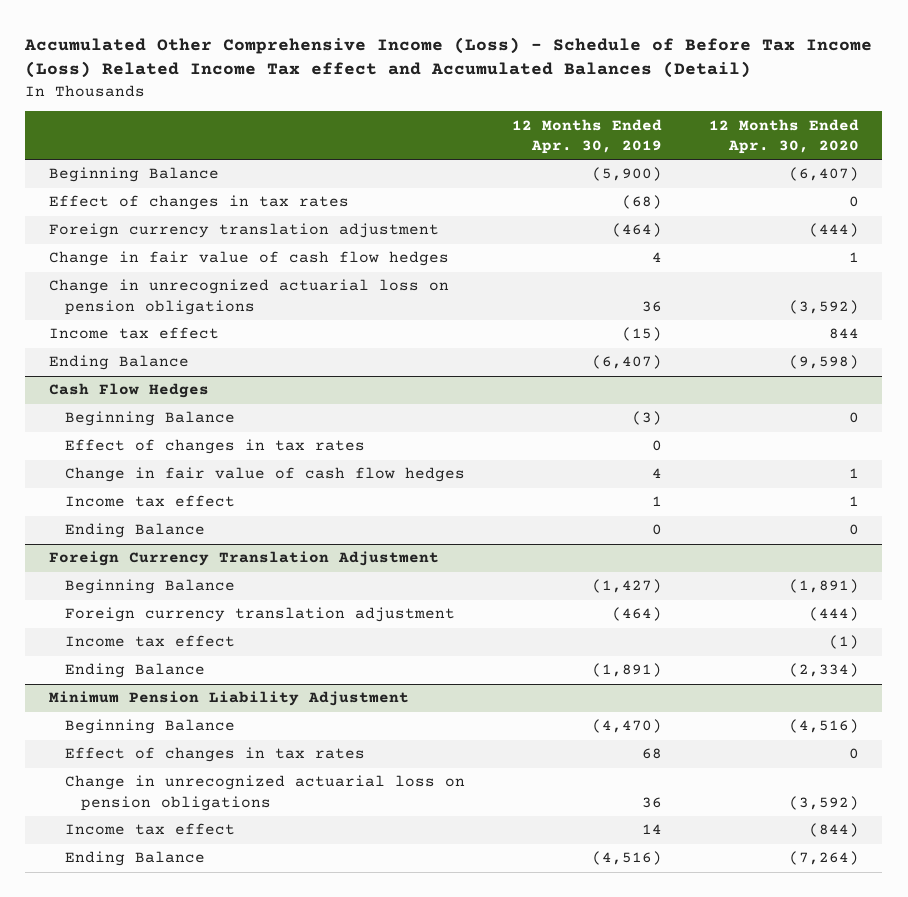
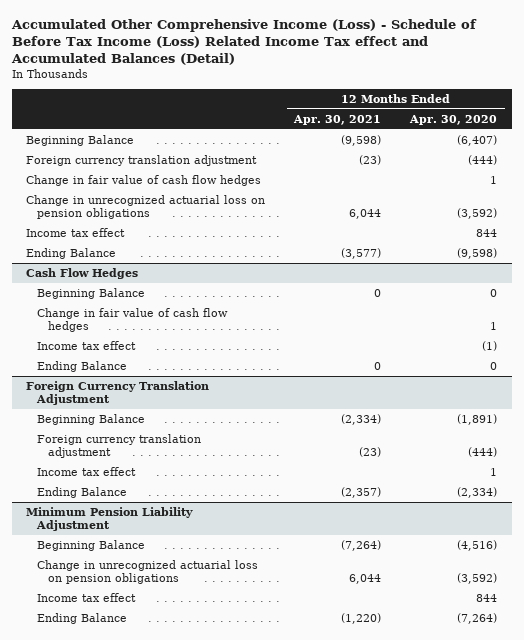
[511,118,662,155] 12 Months Ended Apr. 30, 2019 -> none
none -> [293,114,382,125] Apr. 30, 2021
[48,195,349,211] Effect of changes in tax rates -> none
[64,439,365,455] Effect of changes in tax rates -> none
[848,496,859,507] 1 -> [482,340,498,351] (1)
[828,635,859,650] (1) -> [490,467,498,476] 1
[64,747,365,763] Effect of changes in tax rates -> none
[808,823,859,838] (844) -> [476,593,498,602] 844

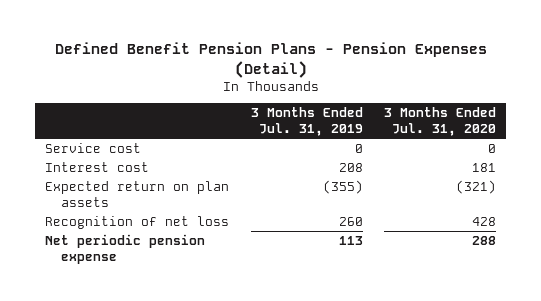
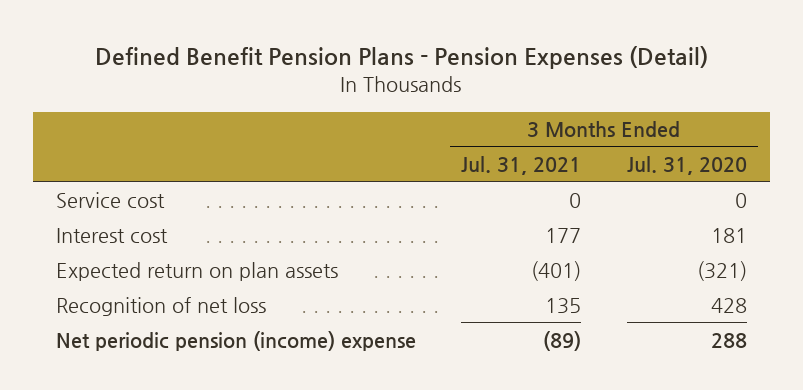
[250,107,363,136] 3 Months Ended Jul. 31, 2019 -> none
none -> [461,155,582,175] Jul. 31, 2021
[45,233,206,264] Net periodic pension expense -> [55,330,416,351] Net periodic pension (income) expense

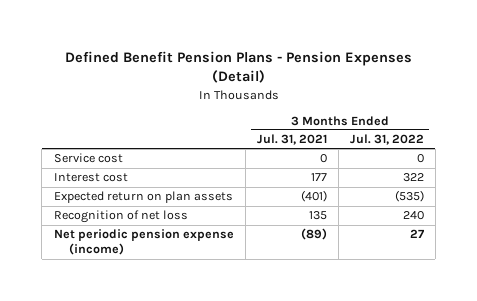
[626,155,747,175] Jul. 31, 2020 -> none
none -> [349,134,424,146] Jul. 31, 2022
[55,330,416,351] Net periodic pension (income) expense -> [53,229,234,256] Net periodic pension expense (income)

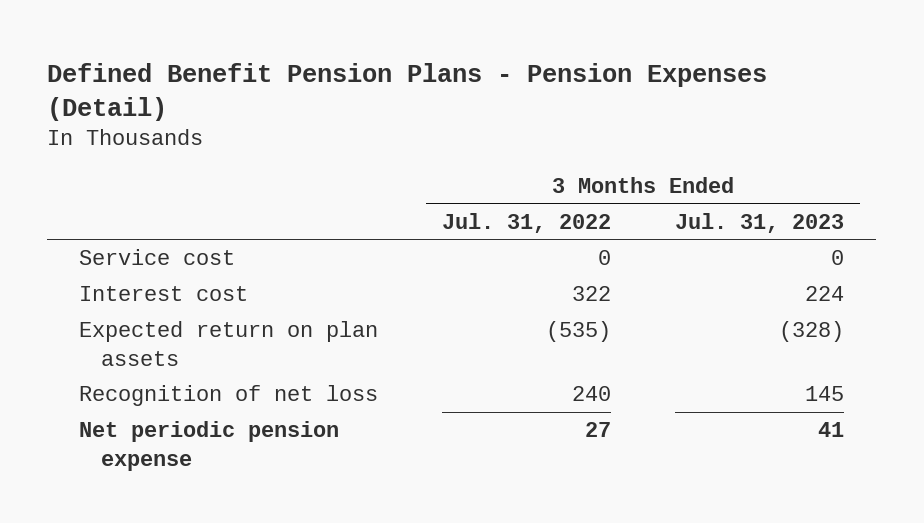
[256,134,327,146] Jul. 31, 2021 -> none
none -> [675,212,845,233] Jul. 31, 2023
[53,229,234,256] Net periodic pension expense (income) -> [79,421,340,471] Net periodic pension expense

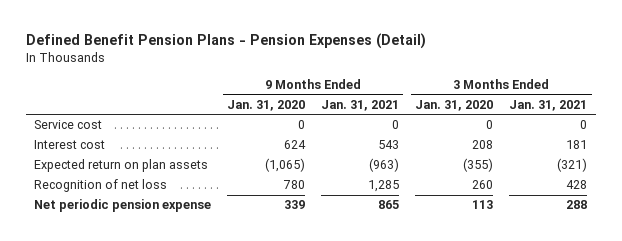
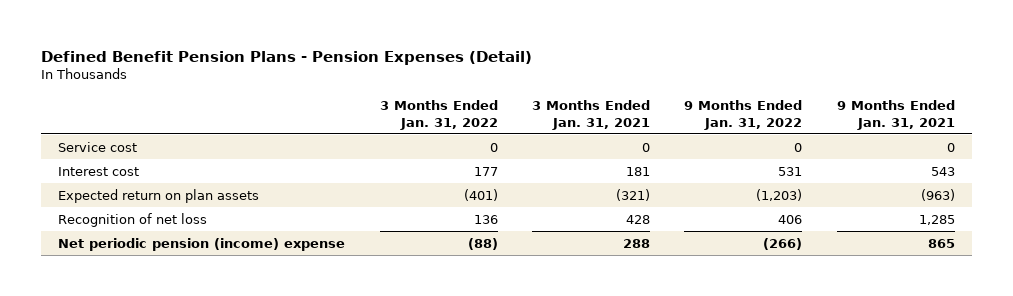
[227,99,306,111] Jan. 31, 2020 -> none
[415,99,494,111] Jan. 31, 2020 -> none
none -> [379,99,498,130] 3 Months Ended Jan. 31, 2022
none -> [684,99,803,130] 9 Months Ended Jan. 31, 2022
[34,199,212,213] Net periodic pension expense -> [58,237,346,251] Net periodic pension (income) expense

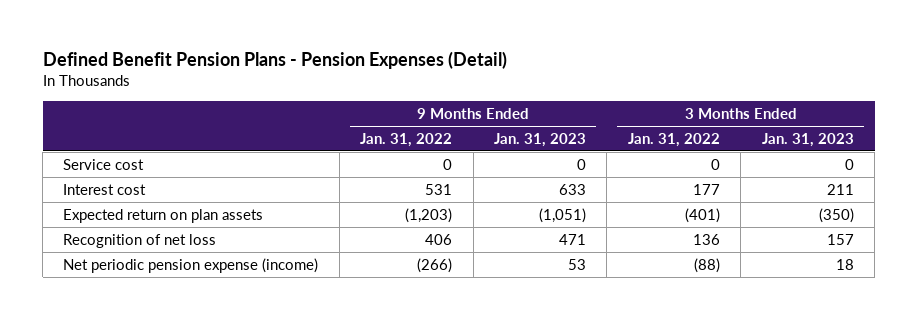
[532,99,651,130] 3 Months Ended Jan. 31, 2021 -> none
[836,99,955,130] 9 Months Ended Jan. 31, 2021 -> none
none -> [494,132,587,147] Jan. 31, 2023
none -> [761,132,854,147] Jan. 31, 2023
[58,237,346,251] Net periodic pension (income) expense -> [63,257,319,273] Net periodic pension expense (income)

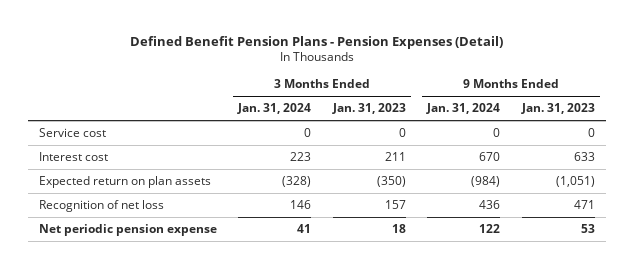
[360,132,453,147] Jan. 31, 2022 -> none
[627,132,720,147] Jan. 31, 2022 -> none
none -> [237,103,312,115] Jan. 31, 2024
none -> [426,103,501,115] Jan. 31, 2024
[63,257,319,273] Net periodic pension expense (income) -> [38,223,217,236] Net periodic pension expense

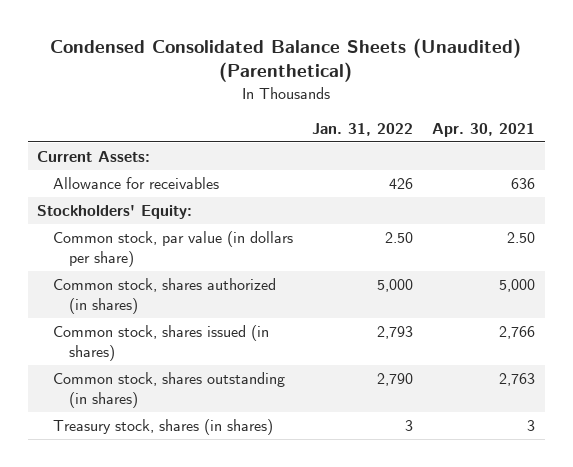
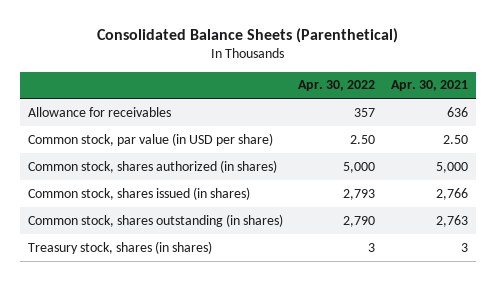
[50,37,522,83] Condensed Consolidated Balance Sheets (Unaudited) (Parenthetical) -> [96,28,398,44] Consolidated Balance Sheets (Parenthetical)
[312,122,414,136] Jan. 31, 2022 -> none
none -> [298,80,376,92] Apr. 30, 2022
[37,151,151,163] Current Assets: -> none
[37,205,193,220] Stockholders' Equity: -> none
[53,231,294,268] Common stock, par value (in dollars per share) -> [27,132,273,146] Common stock, par value (in USD per share)

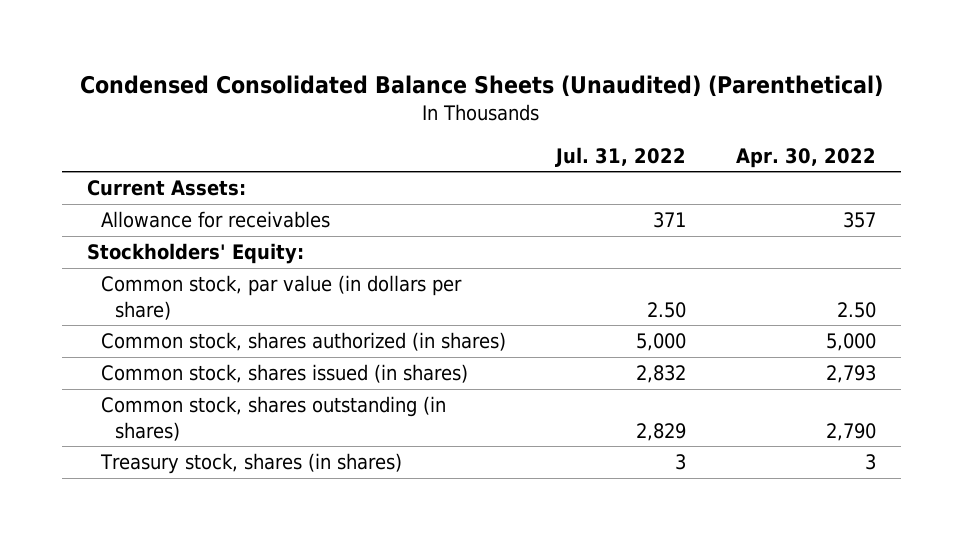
[96,28,398,44] Consolidated Balance Sheets (Parenthetical) -> [80,74,884,97] Condensed Consolidated Balance Sheets (Unaudited) (Parenthetical)
[391,80,469,92] Apr. 30, 2021 -> none
none -> [554,146,686,167] Jul. 31, 2022
none -> [86,180,246,197] Current Assets:
none -> [86,243,304,265] Stockholders' Equity:
[27,132,273,146] Common stock, par value (in USD per share) -> [100,275,462,320] Common stock, par value (in dollars per share)

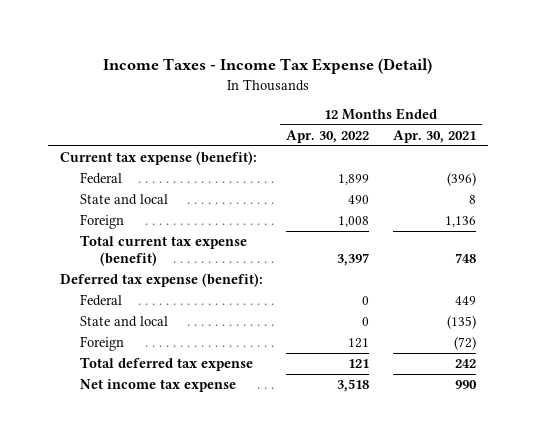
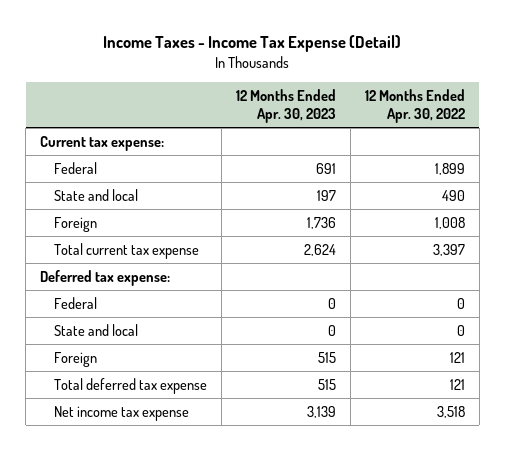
[392,129,476,143] Apr. 30, 2021 -> none
none -> [236,88,337,124] 12 Months Ended Apr. 30, 2023
[59,151,257,166] Current tax expense (benefit): -> [40,135,165,151] Current tax expense:
[79,235,247,267] Total current tax expense (benefit) -> [54,242,200,259] Total current tax expense
[59,273,263,288] Deferred tax expense (benefit): -> [40,269,171,286] Deferred tax expense:

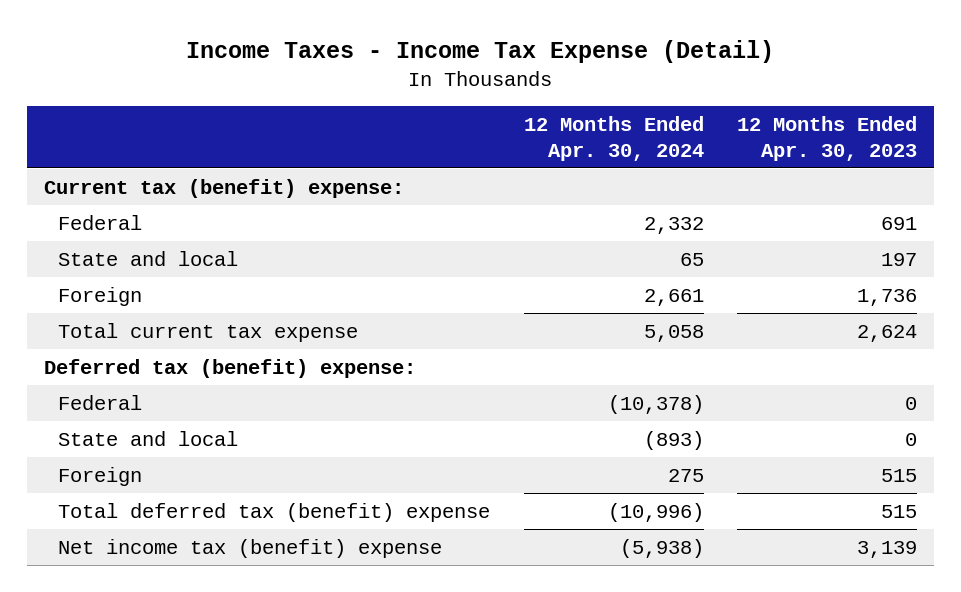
[364,88,465,124] 12 Months Ended Apr. 30, 2022 -> none
none -> [523,116,704,161] 12 Months Ended Apr. 30, 2024
[40,135,165,151] Current tax expense: -> [43,178,404,198] Current tax (benefit) expense:
[40,269,171,286] Deferred tax expense: -> [43,358,416,378] Deferred tax (benefit) expense:
[54,377,208,394] Total deferred tax expense -> [58,502,491,522] Total deferred tax (benefit) expense
[54,405,190,421] Net income tax expense -> [58,538,443,558] Net income tax (benefit) expense

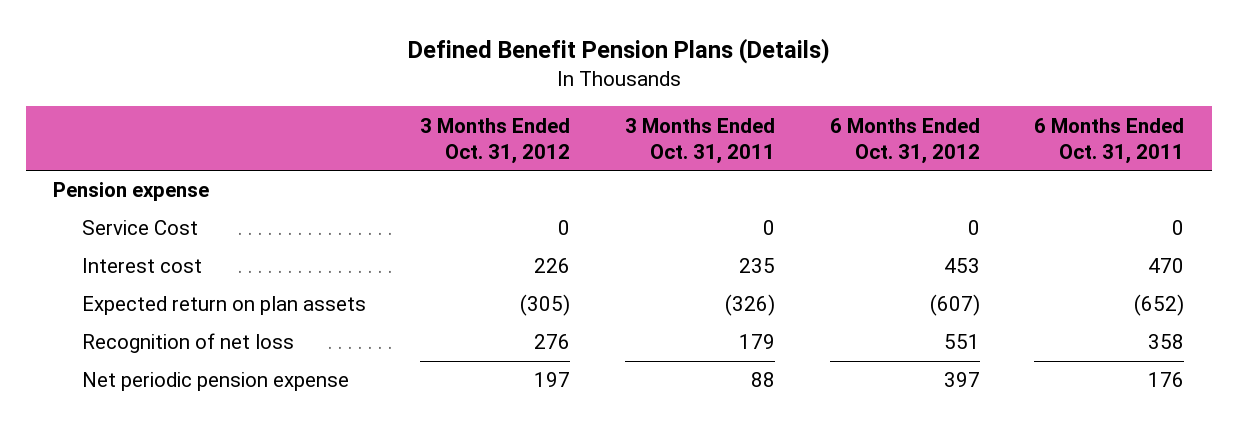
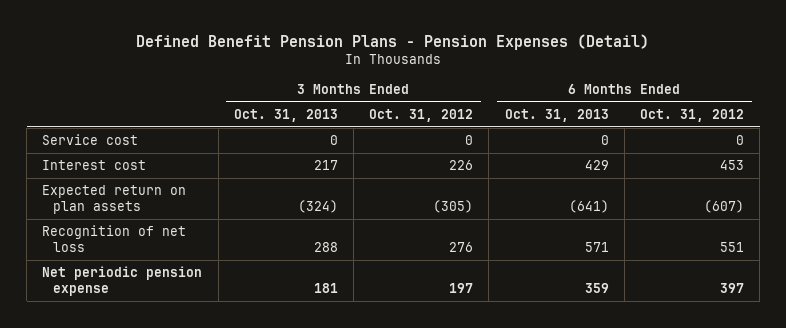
[407,37,830,64] Defined Benefit Pension Plans (Details) -> [136,33,650,50] Defined Benefit Pension Plans - Pension Expenses (Detail)
[625,117,776,164] 3 Months Ended Oct. 31, 2011 -> none
[1034,117,1185,164] 6 Months Ended Oct. 31, 2011 -> none
none -> [233,109,338,123] Oct. 31, 2013
none -> [504,109,609,123] Oct. 31, 2013
[53,182,210,202] Pension expense -> none
[81,220,198,236] Service Cost -> [42,134,139,146] Service cost

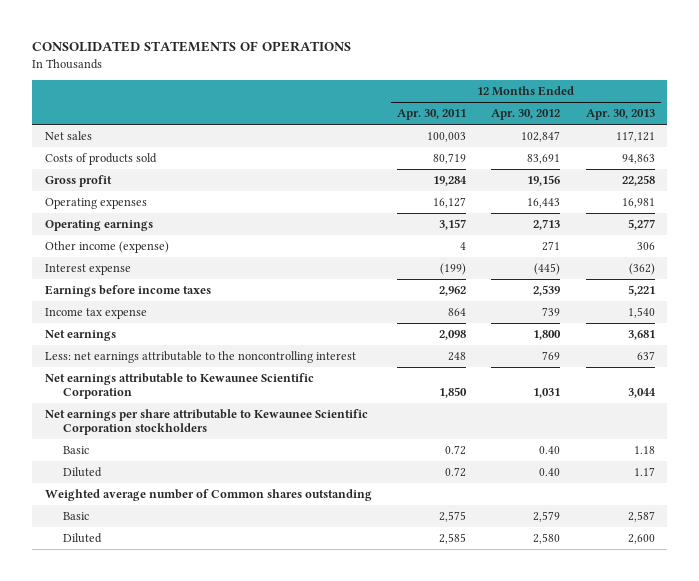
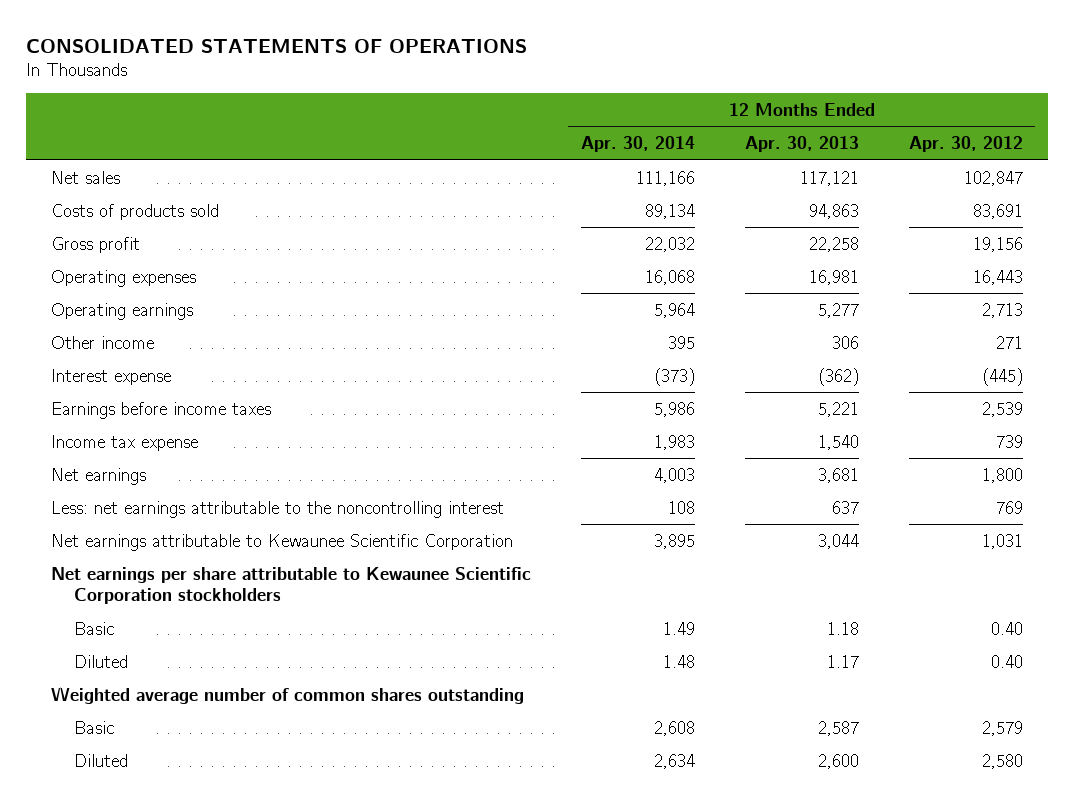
[397,109,467,121] Apr. 30, 2011 -> none
none -> [580,136,695,153] Apr. 30, 2014
[44,240,169,253] Other income (expense) -> [50,335,154,349] Other income
[44,488,372,501] Weighted average number of Common shares outstanding -> [50,685,524,704] Weighted average number of common shares outstanding

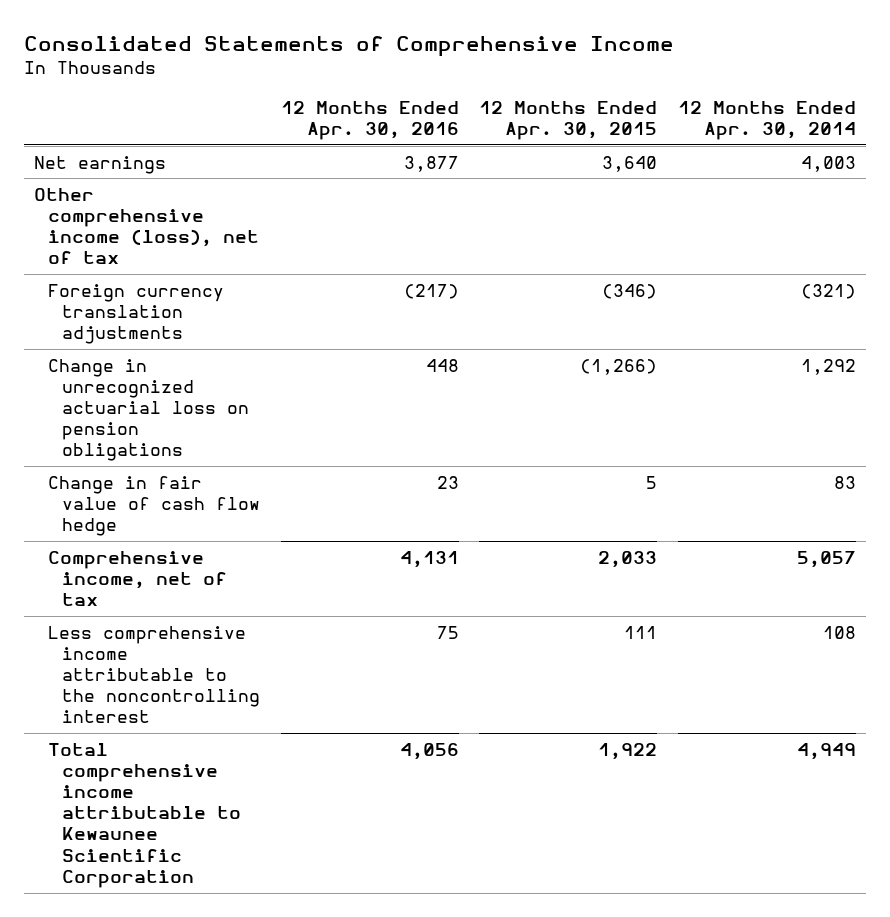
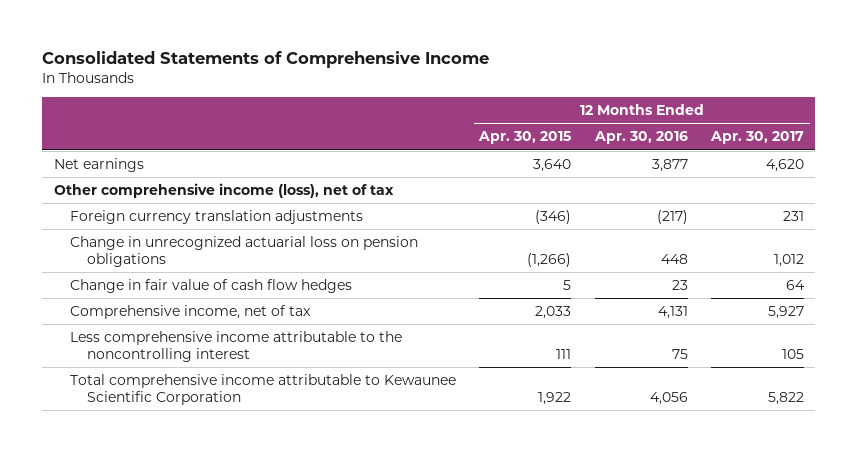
[678,100,857,141] 12 Months Ended Apr. 30, 2014 -> none
none -> [709,131,804,145] Apr. 30, 2017
[48,475,261,537] Change in fair value of cash flow hedge -> [70,279,353,294] Change in fair value of cash flow hedges

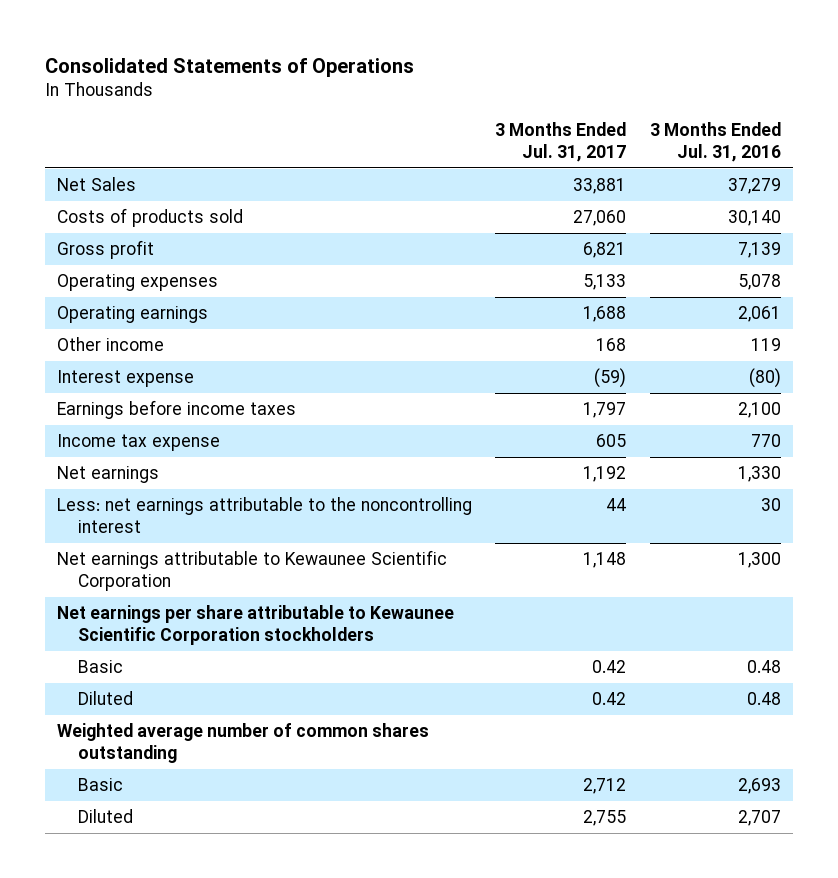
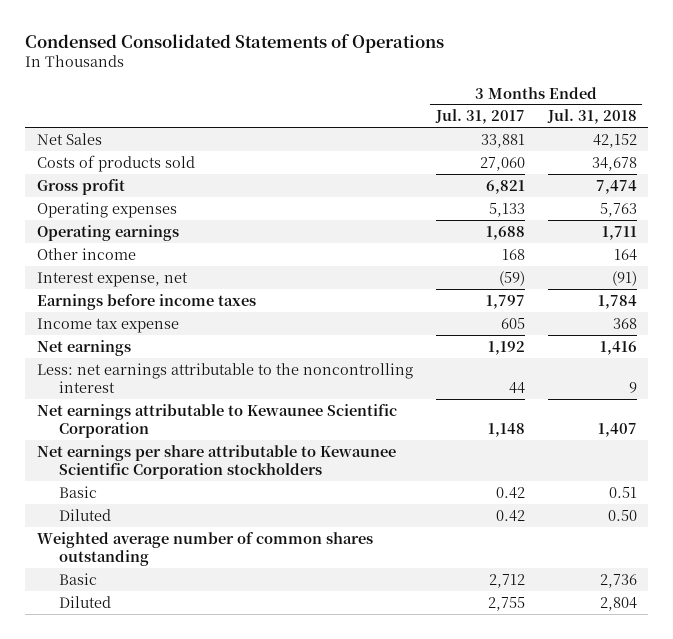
[45,57,415,77] Consolidated Statements of Operations -> [25,33,445,53] Condensed Consolidated Statements of Operations
[649,122,781,162] 3 Months Ended Jul. 31, 2016 -> none
none -> [546,109,637,125] Jul. 31, 2018
[56,370,194,388] Interest expense -> [36,271,188,287] Interest expense, net

